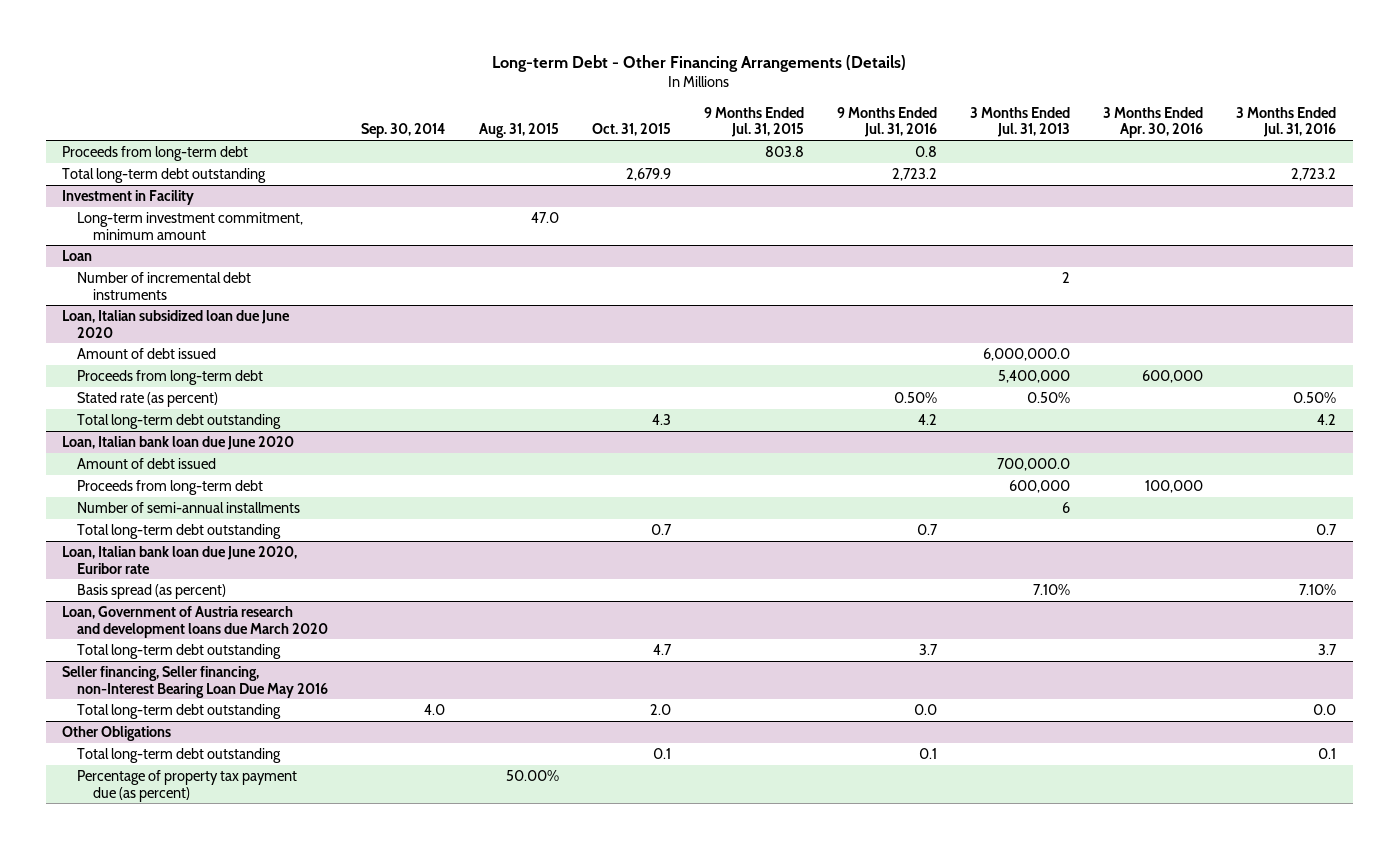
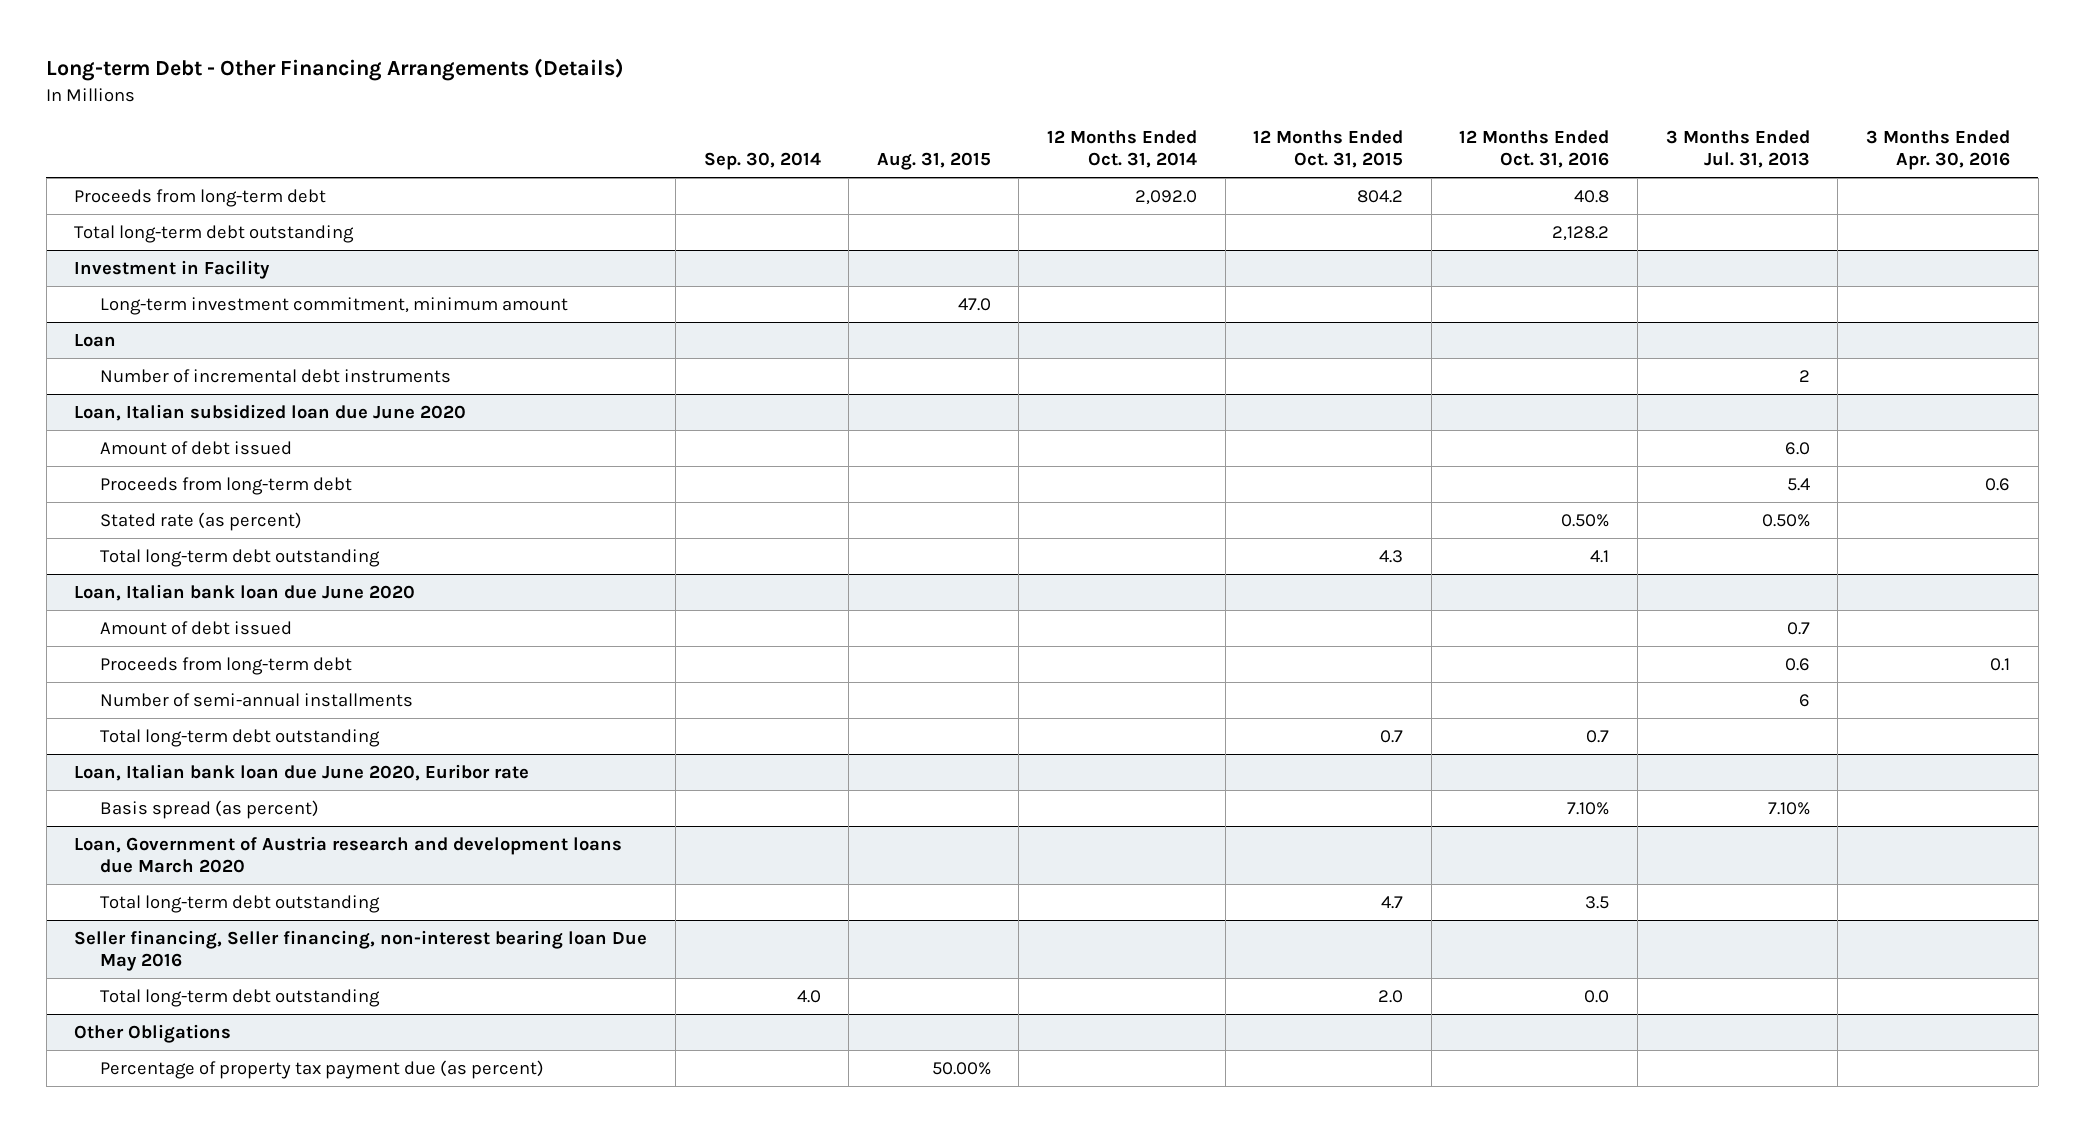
[591,123,671,137] Oct. 31, 2015 -> none
[703,106,804,138] 9 Months Ended Jul. 31, 2015 -> none
[836,106,937,138] 9 Months Ended Jul. 31, 2016 -> none
[1236,106,1337,138] 3 Months Ended Jul. 31, 2016 -> none
none -> [1047,130,1198,169] 12 Months Ended Oct. 31, 2014
none -> [1253,130,1404,169] 12 Months Ended Oct. 31, 2015
none -> [1459,130,1610,169] 12 Months Ended Oct. 31, 2016
[982,347,1070,361] 6,000,000.0 -> [1784,442,1810,456] 6.0
[997,369,1070,383] 5,400,000 -> [1786,478,1810,492] 5.4
[1142,369,1204,383] 600,000 -> [1984,478,2010,492] 0.6
[996,457,1070,471] 700,000.0 -> [1786,622,1810,636] 0.7
[1008,479,1070,493] 600,000 -> [1784,658,1810,672] 0.6
[1145,479,1204,493] 100,000 -> [1989,658,2010,672] 0.1
[62,665,329,698] Seller financing, Seller financing, non-Interest Bearing Loan Due May 2016 -> [74,930,648,971] Seller financing, Seller financing, non-interest bearing loan Due May 2016
[77,747,282,763] Total long-term debt outstanding -> none

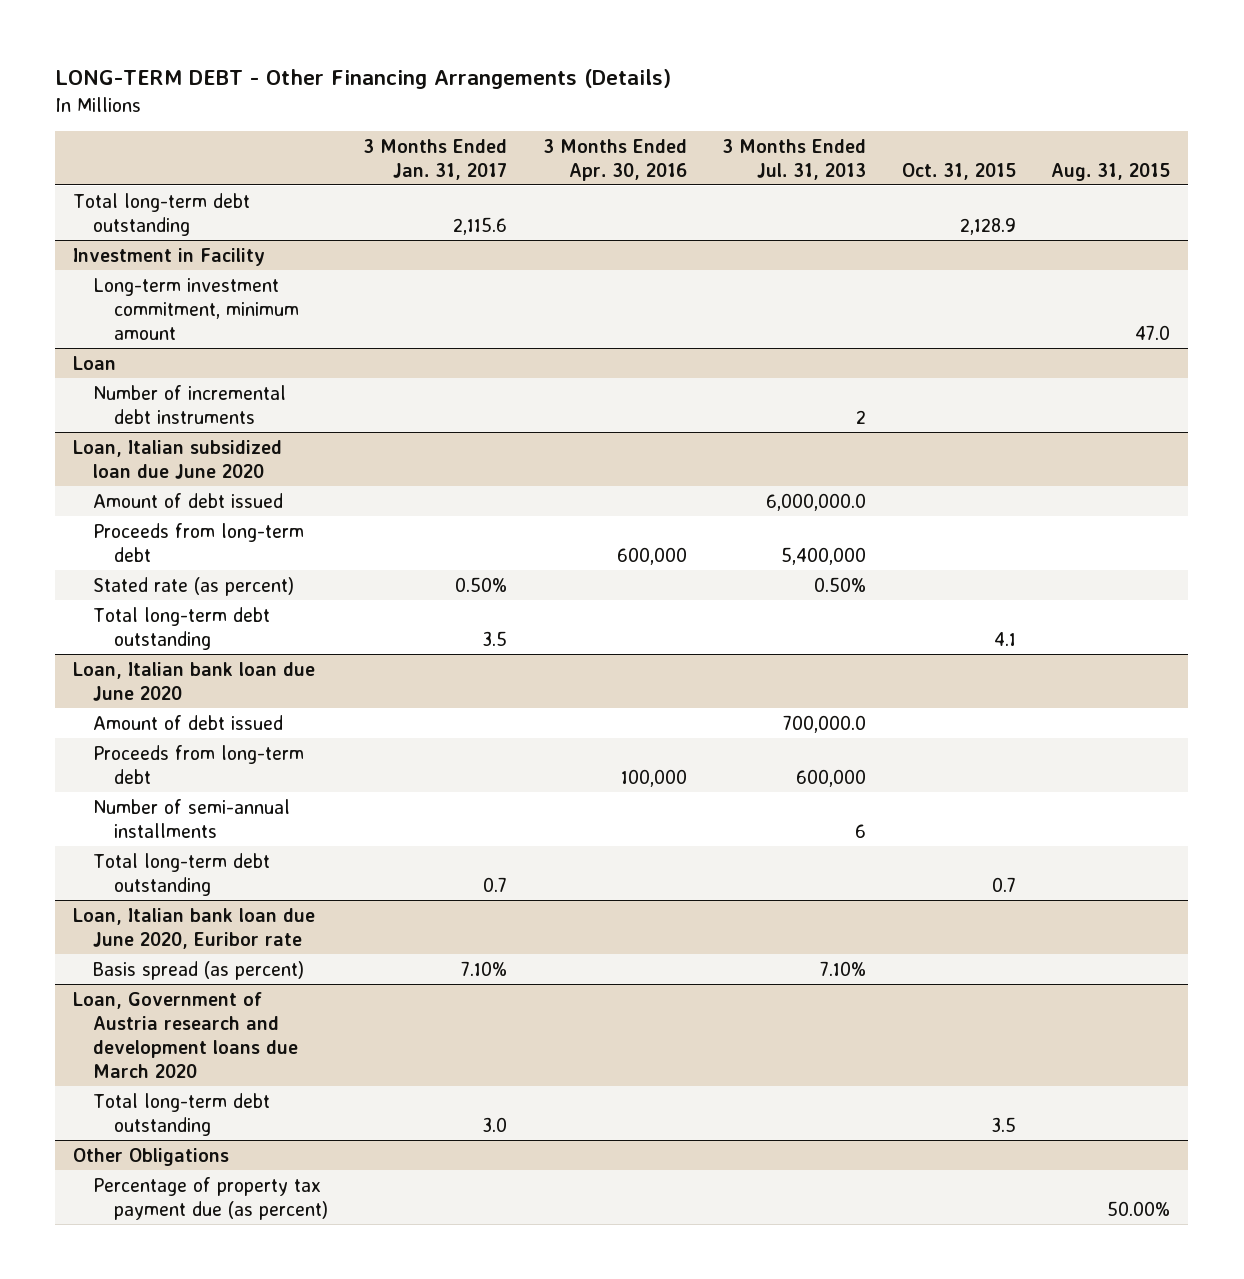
[46,58,625,82] Long-term Debt - Other Financing Arrangements (Details) -> [55,69,672,90] LONG-TERM DEBT - Other Financing Arrangements (Details)
[703,152,821,171] Sep. 30, 2014 -> none
[1047,130,1198,169] 12 Months Ended Oct. 31, 2014 -> none
[1253,130,1404,169] 12 Months Ended Oct. 31, 2015 -> none
[1459,130,1610,169] 12 Months Ended Oct. 31, 2016 -> none
none -> [363,138,508,180] 3 Months Ended Jan. 31, 2017
none -> [901,162,1016,180] Oct. 31, 2015
[74,189,327,208] Proceeds from long-term debt -> none
[1784,442,1810,456] 6.0 -> [766,492,867,511] 6,000,000.0
[1786,478,1810,492] 5.4 -> [781,546,867,565] 5,400,000
[1984,478,2010,492] 0.6 -> [616,546,687,565] 600,000
[1786,622,1810,636] 0.7 -> [783,714,867,733] 700,000.0
[1784,658,1810,672] 0.6 -> [796,768,867,787] 600,000
[1989,658,2010,672] 0.1 -> [620,768,687,787] 100,000
[74,930,648,971] Seller financing, Seller financing, non-interest bearing loan Due May 2016 -> none
[99,989,380,1008] Total long-term debt outstanding -> none

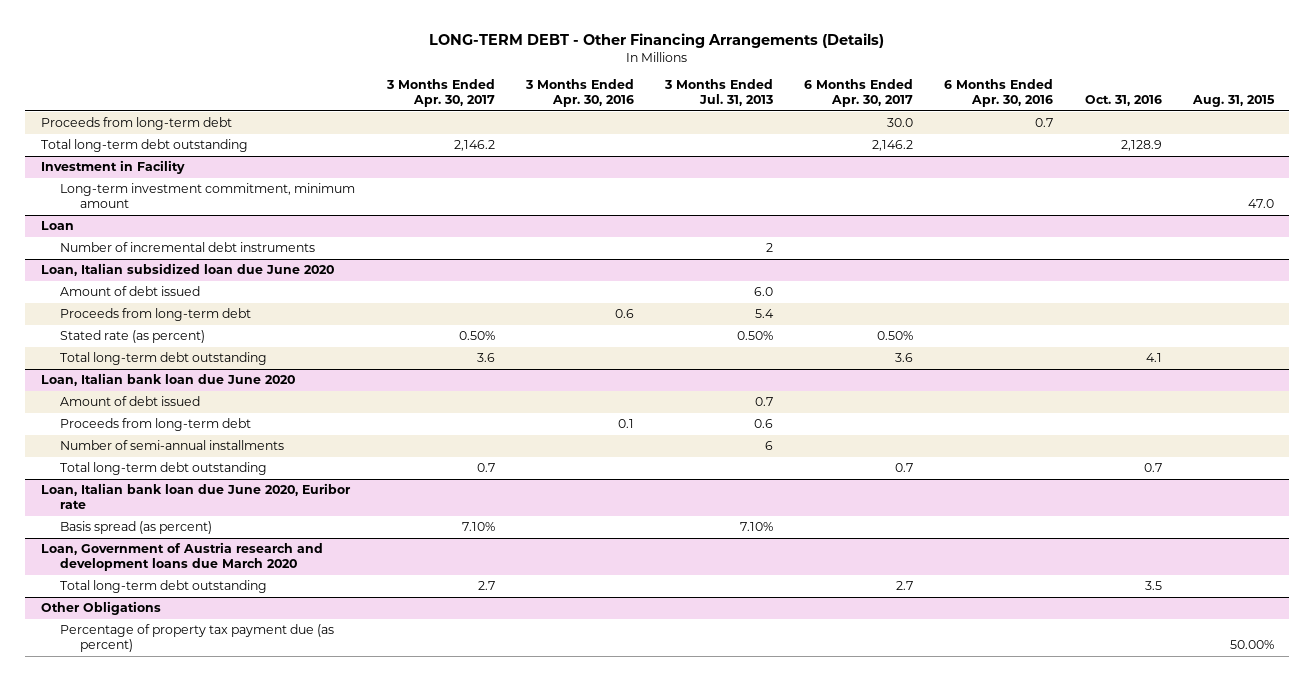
[363,138,508,180] 3 Months Ended Jan. 31, 2017 -> none
[901,162,1016,180] Oct. 31, 2015 -> none
none -> [385,79,495,108] 3 Months Ended Apr. 30, 2017
none -> [804,79,914,108] 6 Months Ended Apr. 30, 2017
none -> [944,79,1054,108] 6 Months Ended Apr. 30, 2016
none -> [1084,95,1162,107] Oct. 31, 2016
none -> [41,117,233,131] Proceeds from long-term debt
[766,492,867,511] 6,000,000.0 -> [754,287,774,297] 6.0
[616,546,687,565] 600,000 -> [614,309,634,319] 0.6
[781,546,867,565] 5,400,000 -> [755,309,775,319] 5.4
[783,714,867,733] 700,000.0 -> [755,397,774,407] 0.7
[620,768,687,787] 100,000 -> [617,419,634,429] 0.1
[796,768,867,787] 600,000 -> [754,419,774,429] 0.6

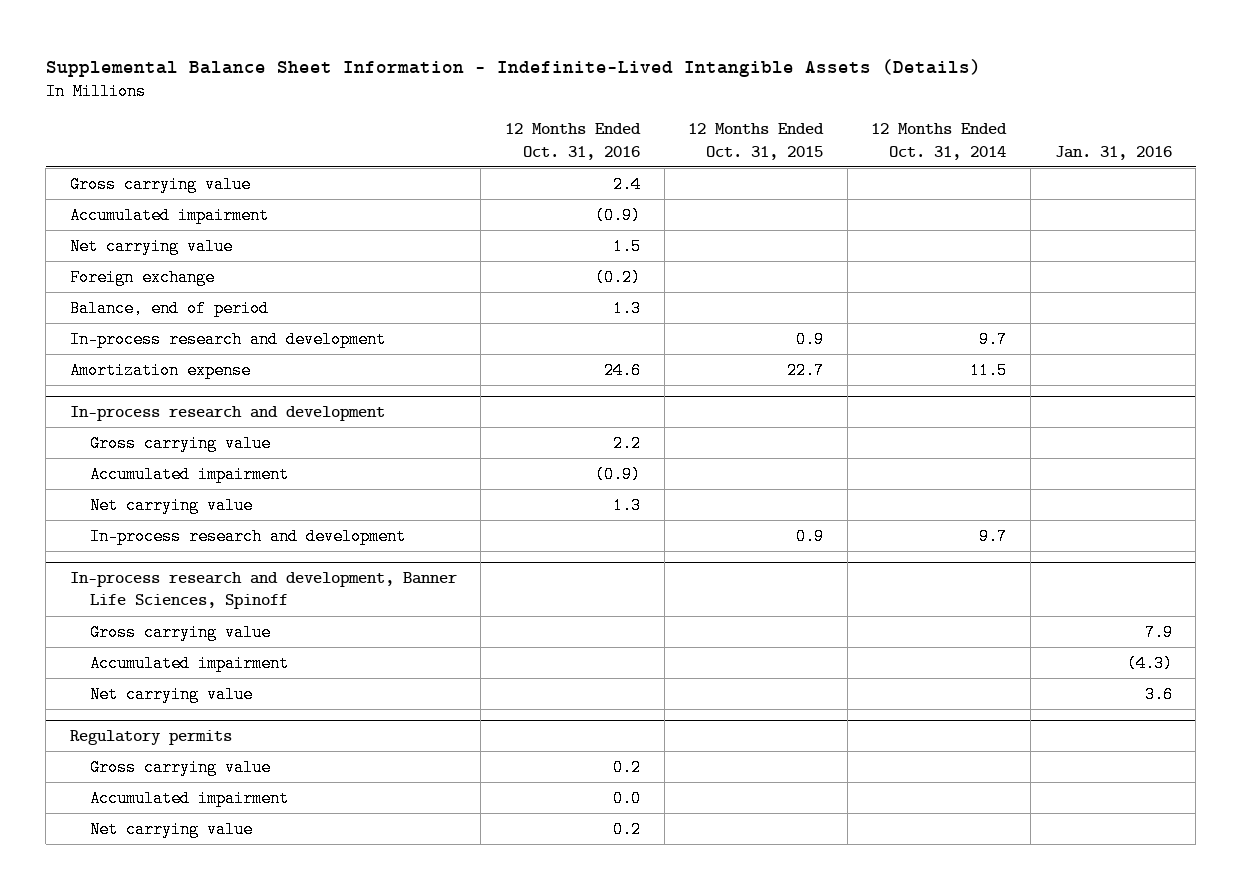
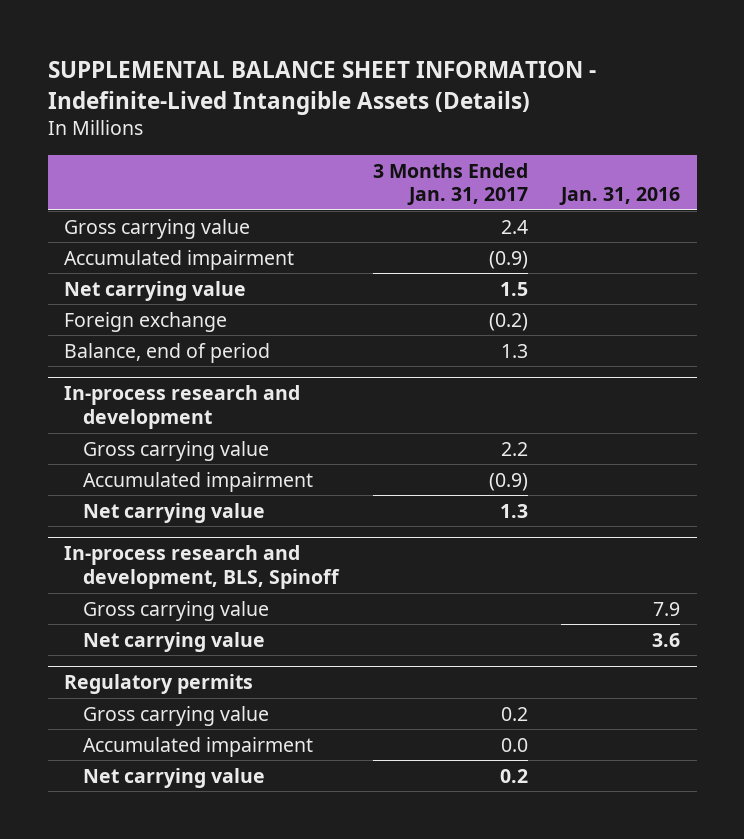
[45,58,981,77] Supplemental Balance Sheet Information - Indefinite-Lived Intangible Assets (Details) -> [47,61,596,115] SUPPLEMENTAL BALANCE SHEET INFORMATION - Indefinite-Lived Intangible Assets (Details)
[504,123,641,160] 12 Months Ended Oct. 31, 2016 -> none
[688,123,825,160] 12 Months Ended Oct. 31, 2015 -> none
[871,123,1008,160] 12 Months Ended Oct. 31, 2014 -> none
none -> [372,162,528,206] 3 Months Ended Jan. 31, 2017
[69,330,386,348] In-process research and development -> none
[69,361,251,379] Amortization expense -> none
[89,527,406,545] In-process research and development -> none
[69,571,457,610] In-process research and development, Banner Life Sciences, Spinoff -> [64,545,341,590] In-process research and development, BLS, Spinoff
[89,654,289,672] Accumulated impairment -> none

